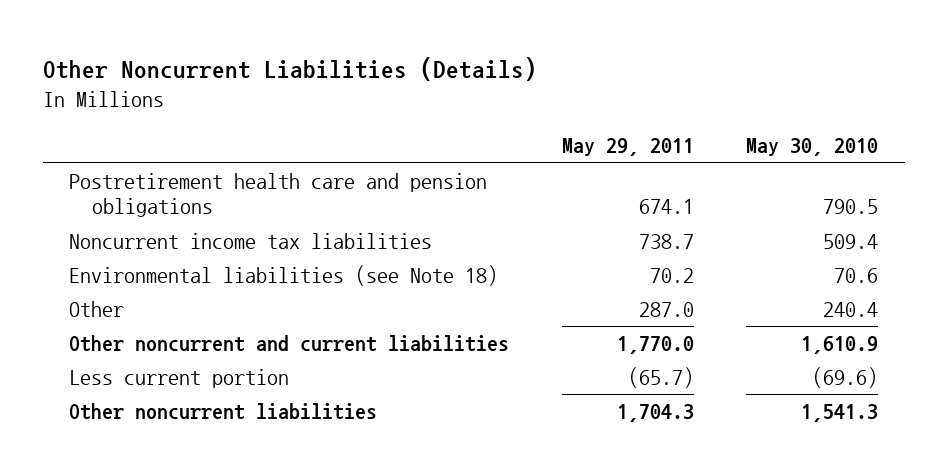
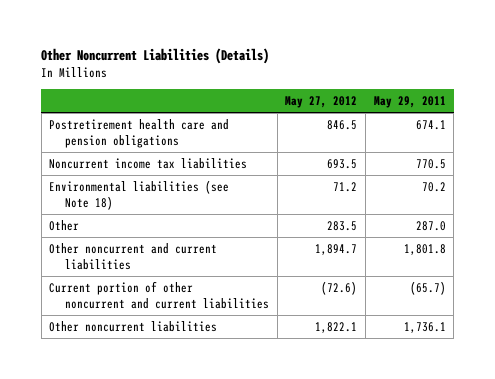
[746,138,879,157] May 30, 2010 -> none
none -> [285,96,358,109] May 27, 2012
[638,234,694,250] 738.7 -> [415,158,446,169] 770.5
[616,336,694,355] 1,770.0 -> [403,243,446,255] 1,801.8
[69,369,290,389] Less current portion -> [49,280,270,309] Current portion of other noncurrent and current liabilities
[616,404,694,423] 1,704.3 -> [403,321,446,333] 1,736.1

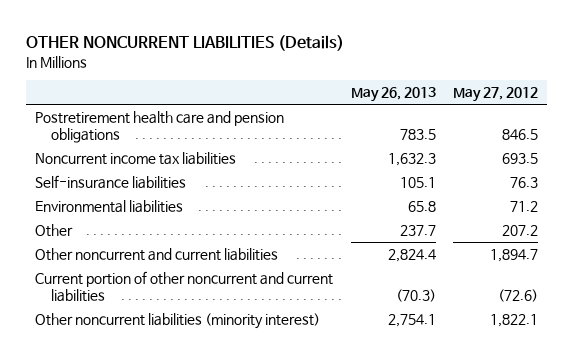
[41,48,270,65] Other Noncurrent Liabilities (Details) -> [26,34,345,51] OTHER NONCURRENT LIABILITIES (Details)
[373,96,446,109] May 29, 2011 -> none
none -> [350,87,436,103] May 26, 2013
none -> [35,174,187,189] Self-insurance liabilities
[49,179,230,210] Environmental liabilities (see Note 18) -> [35,199,184,213] Environmental liabilities
[327,220,358,231] 283.5 -> [502,224,539,236] 207.2
[49,320,218,332] Other noncurrent liabilities -> [35,312,321,329] Other noncurrent liabilities (minority interest)

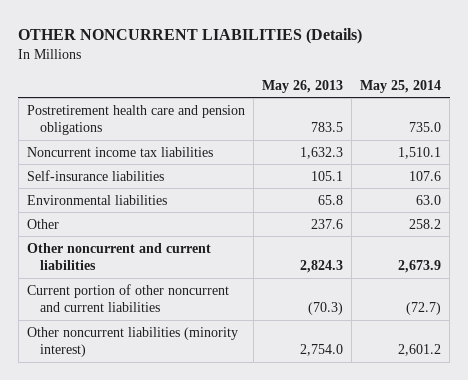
[453,87,539,103] May 27, 2012 -> none
none -> [360,79,442,93] May 25, 2014
[399,224,436,236] 237.7 -> [311,218,344,229] 237.6
[387,248,436,262] 2,824.4 -> [300,259,344,273] 2,824.3
[387,313,436,327] 2,754.1 -> [300,343,344,356] 2,754.0

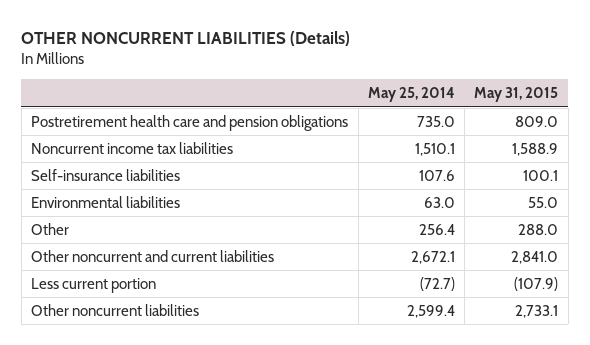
[262,79,344,93] May 26, 2013 -> none
none -> [474,87,559,103] May 31, 2015
[409,218,442,229] 258.2 -> [418,223,455,235] 256.4
[398,259,442,273] 2,673.9 -> [410,250,455,264] 2,672.1
[27,283,230,312] Current portion of other noncurrent and current liabilities -> [31,277,157,293] Less current portion
[27,326,239,357] Other noncurrent liabilities (minority interest) -> [31,303,200,316] Other noncurrent liabilities
[398,343,442,356] 2,601.2 -> [406,304,455,318] 2,599.4

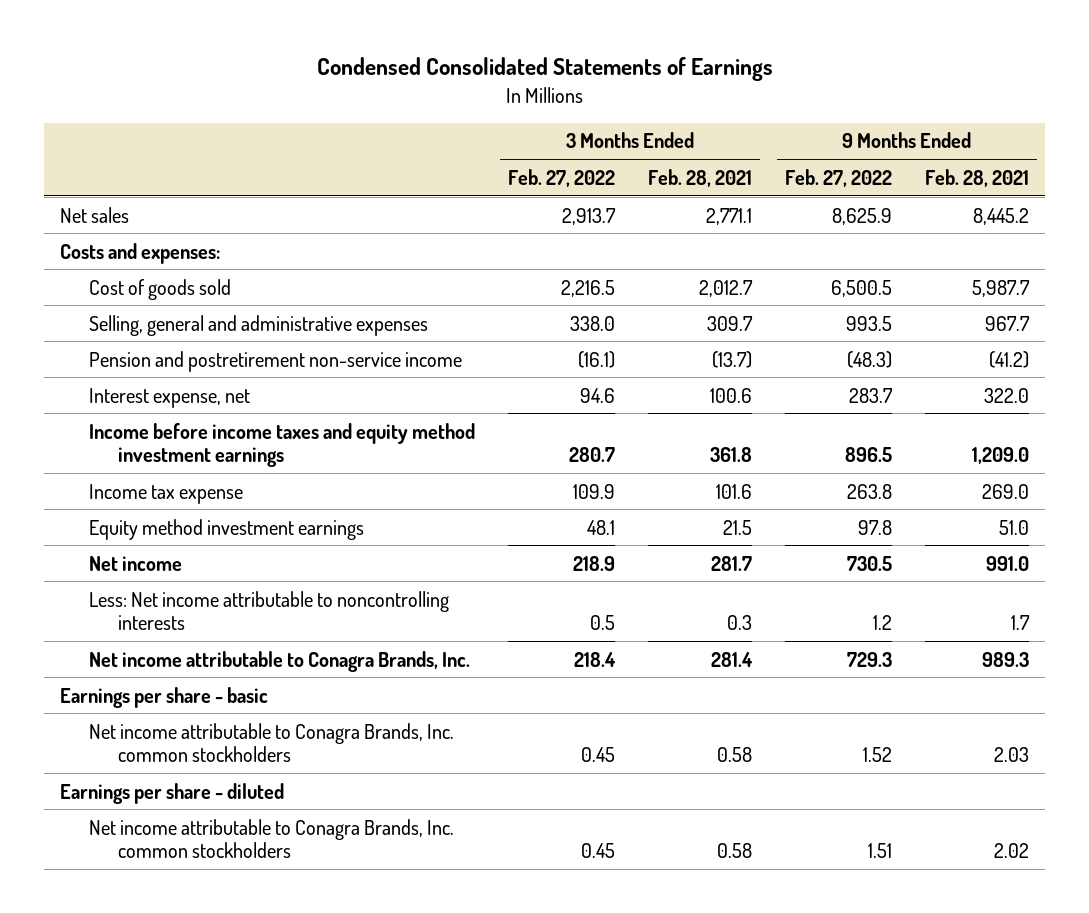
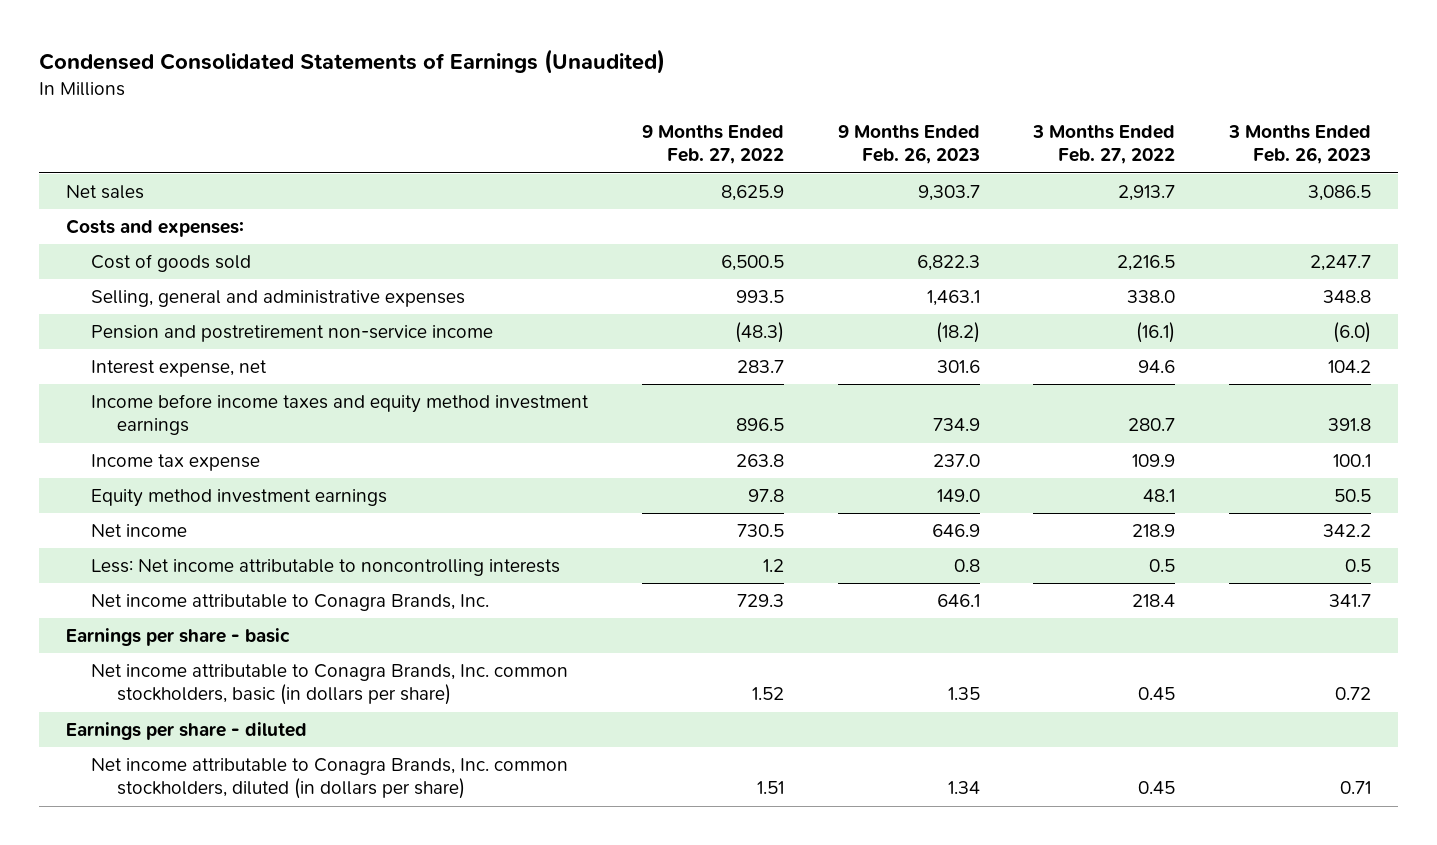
[316,57,773,82] Condensed Consolidated Statements of Earnings -> [39,48,666,74] Condensed Consolidated Statements of Earnings (Unaudited)
[647,168,752,187] Feb. 28, 2021 -> none
[924,168,1029,187] Feb. 28, 2021 -> none
none -> [837,125,980,165] 9 Months Ended Feb. 26, 2023
none -> [1227,125,1371,165] 3 Months Ended Feb. 26, 2023
[89,722,455,763] Net income attributable to Conagra Brands, Inc. common stockholders -> [91,664,569,706] Net income attributable to Conagra Brands, Inc. common stockholders, basic (in dollars per share)
[89,818,455,859] Net income attributable to Conagra Brands, Inc. common stockholders -> [91,758,569,800] Net income attributable to Conagra Brands, Inc. common stockholders, diluted (in dollars per share)

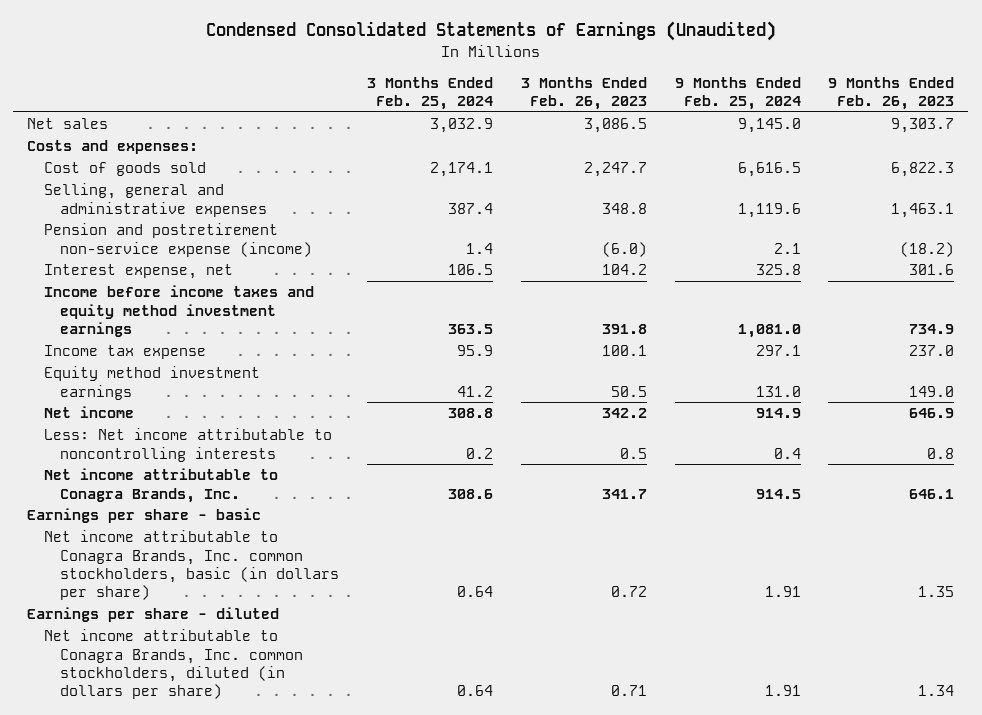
[642,125,785,165] 9 Months Ended Feb. 27, 2022 -> none
[1032,125,1176,165] 3 Months Ended Feb. 27, 2022 -> none
none -> [366,76,493,111] 3 Months Ended Feb. 25, 2024
none -> [674,76,801,111] 9 Months Ended Feb. 25, 2024
[91,325,494,343] Pension and postretirement non-service income -> [43,223,313,257] Pension and postretirement non-service expense (income)

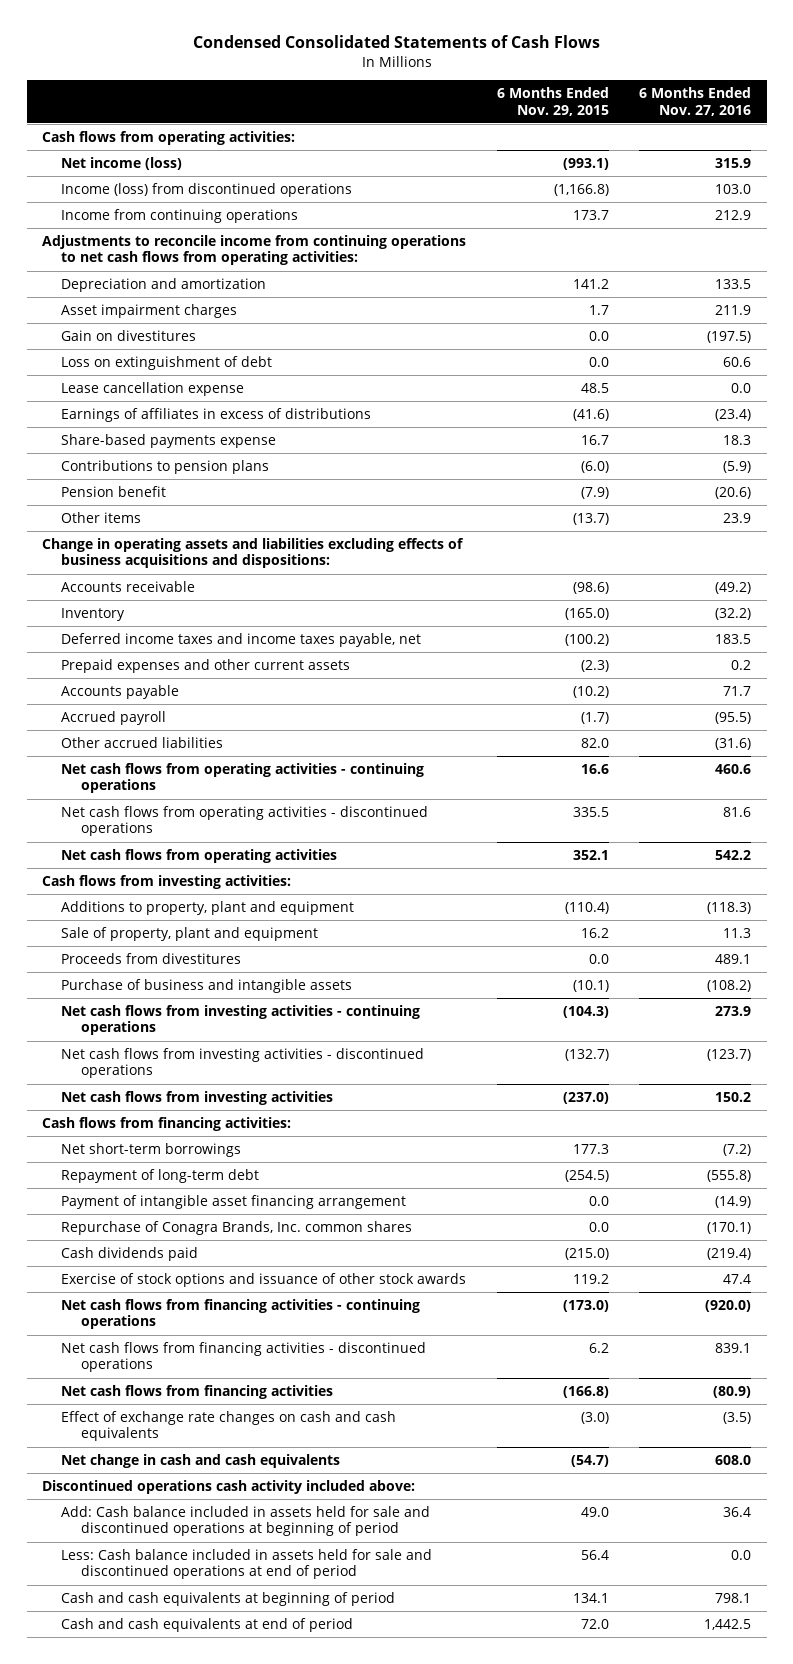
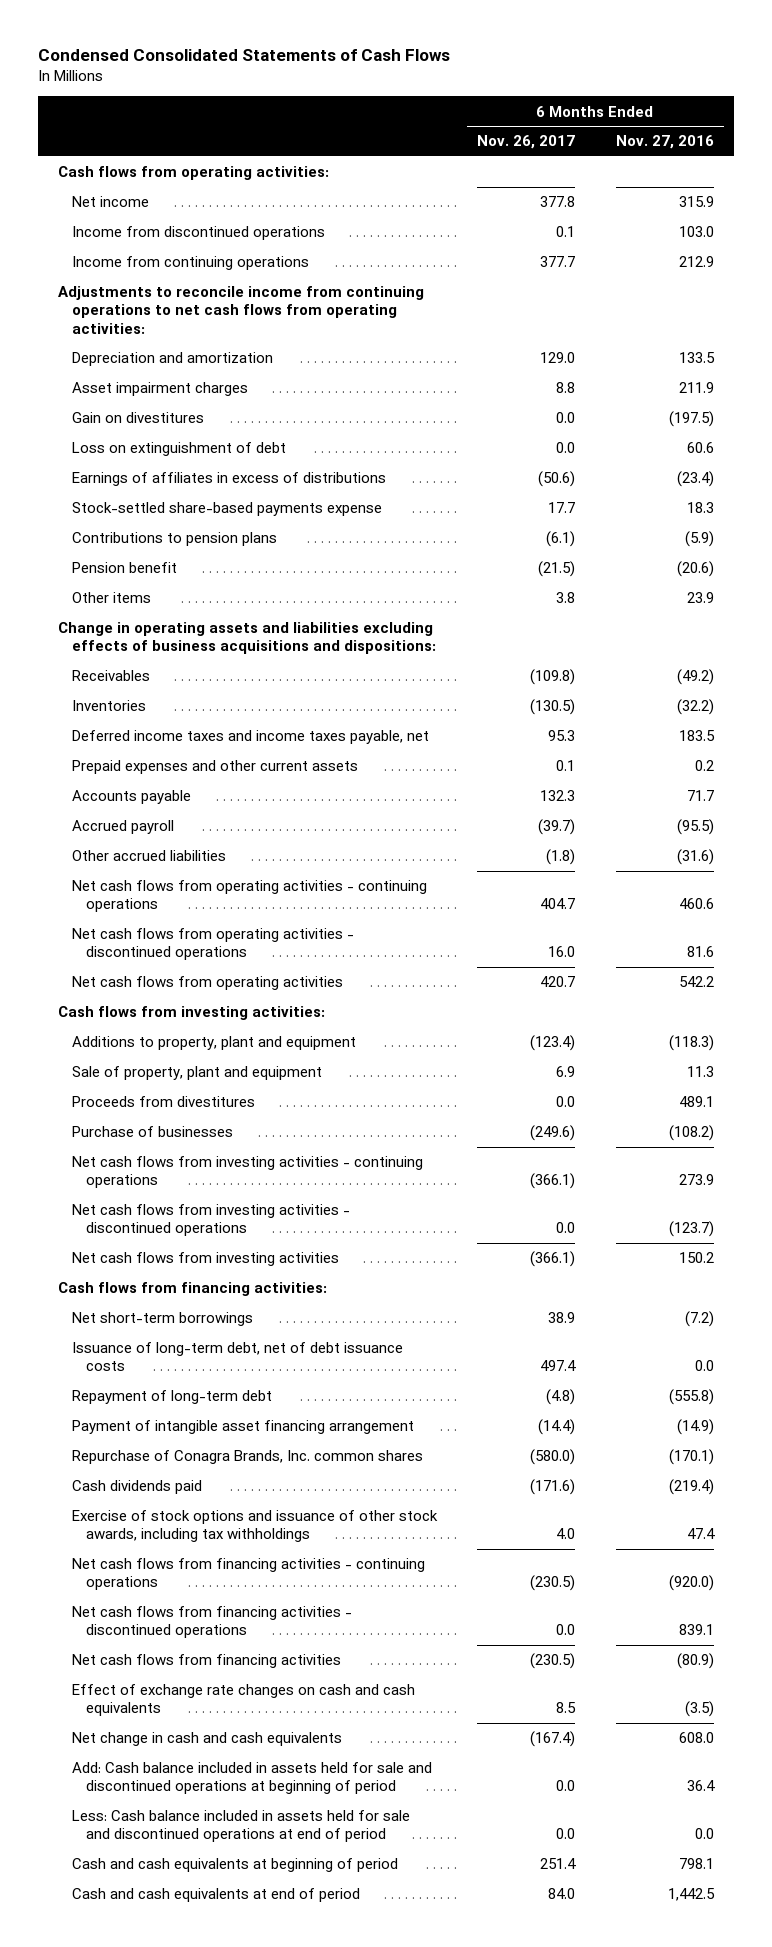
[496,87,609,116] 6 Months Ended Nov. 29, 2015 -> none
none -> [477,135,576,150] Nov. 26, 2017
[61,156,183,170] Net income (loss) -> [71,196,149,208] Net income
[61,182,353,197] Income (loss) from discontinued operations -> [71,226,325,241] Income from discontinued operations
[61,381,245,396] Lease cancellation expense -> none
[61,433,277,448] Share-based payments expense -> [71,502,382,517] Stock-settled share-based payments expense
[61,580,196,592] Accounts receivable -> [71,670,150,682] Receivables
[61,607,126,621] Inventory -> [71,700,146,712] Inventories
[61,978,353,993] Purchase of business and intangible assets -> [71,1126,233,1138] Purchase of businesses
none -> [71,1342,403,1372] Issuance of long-term debt, net of debt issuance costs
[61,1272,467,1287] Exercise of stock options and issuance of other stock awards -> [71,1510,438,1543] Exercise of stock options and issuance of other stock awards, including tax withholdings
[41,1479,415,1494] Discontinued operations cash activity included above: -> none

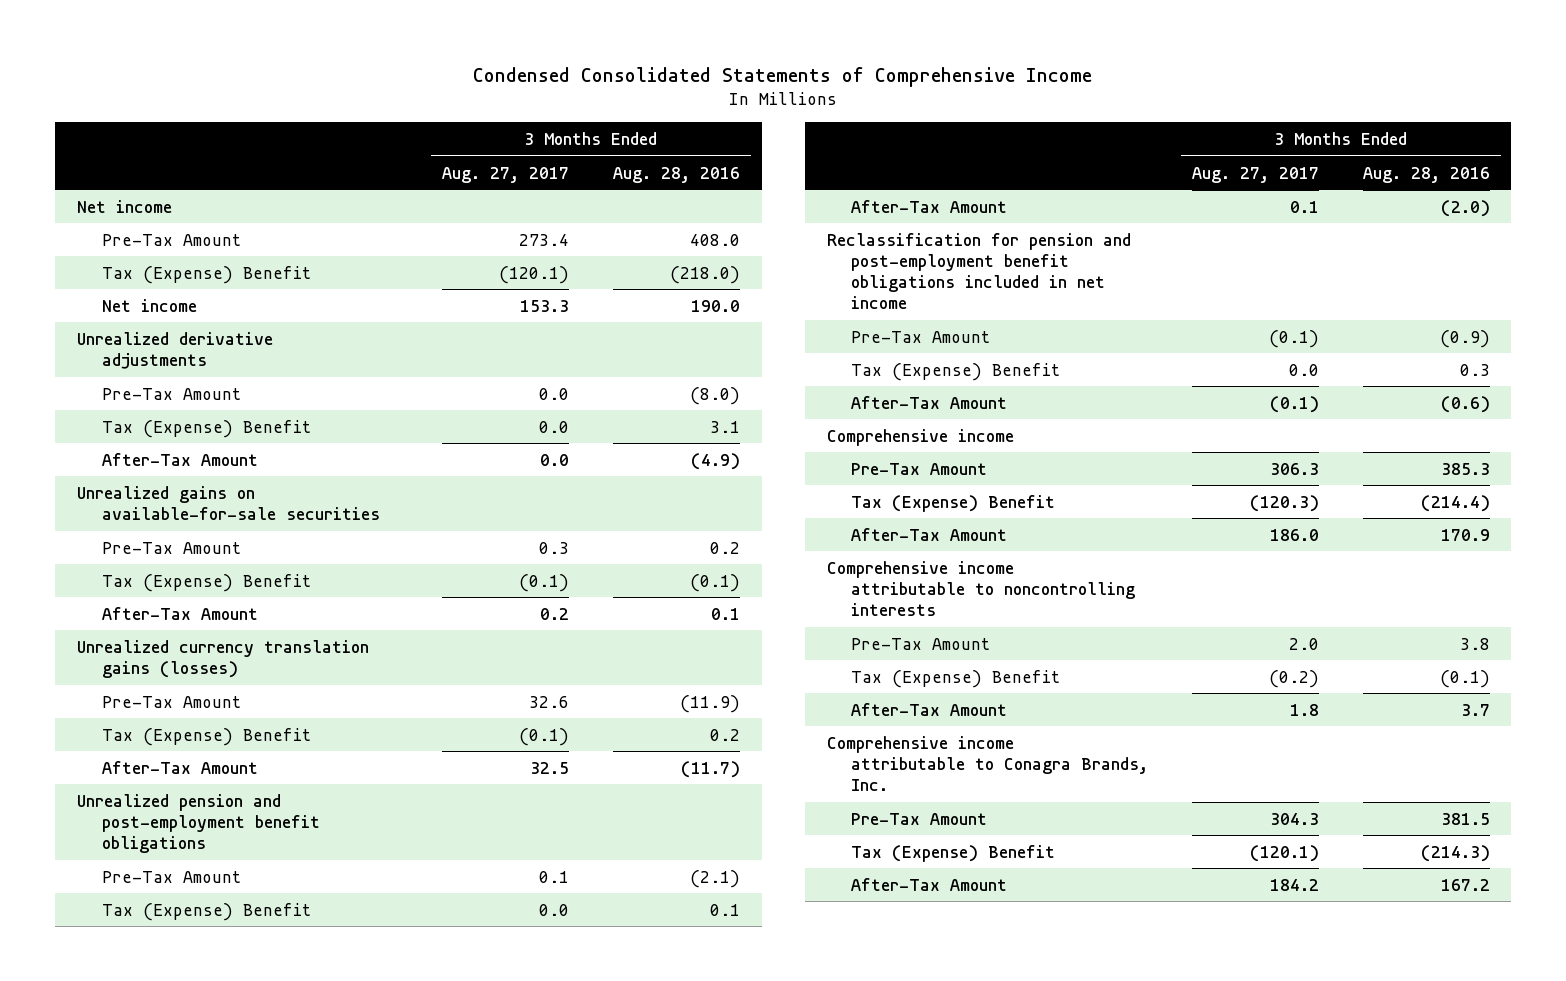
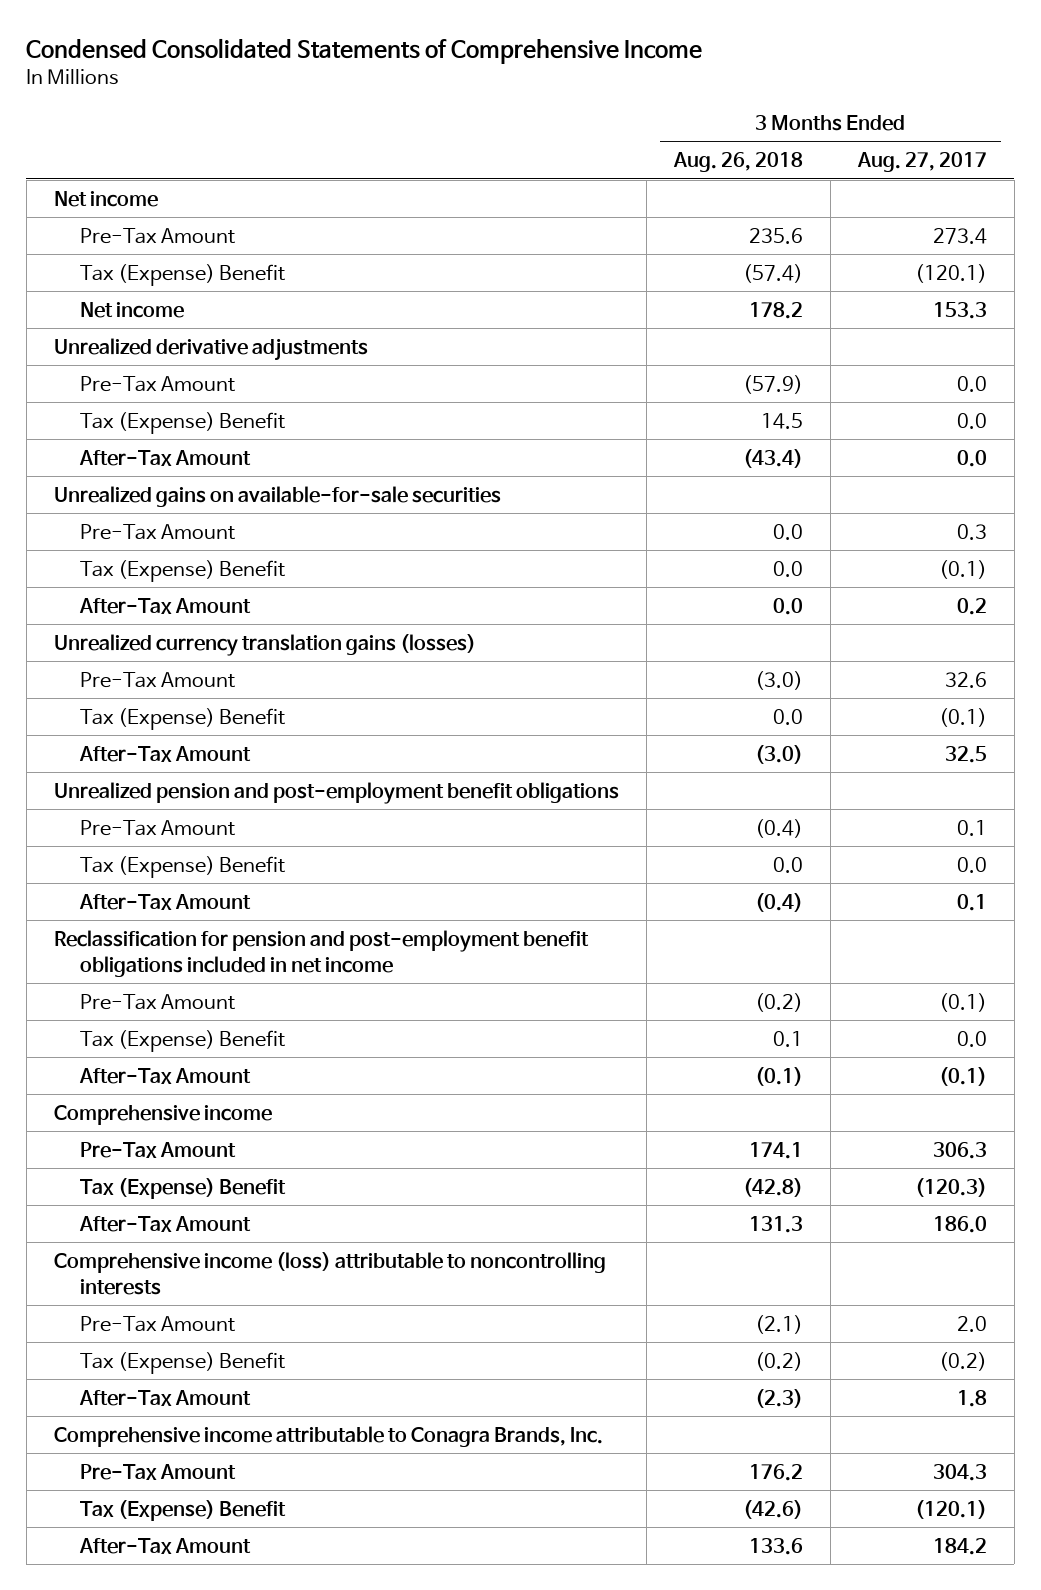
[612,166,740,183] Aug. 28, 2016 -> none
none -> [672,152,803,173] Aug. 26, 2018
[826,560,1136,617] Comprehensive income attributable to noncontrolling interests -> [53,1251,606,1295] Comprehensive income (loss) attributable to noncontrolling interests

